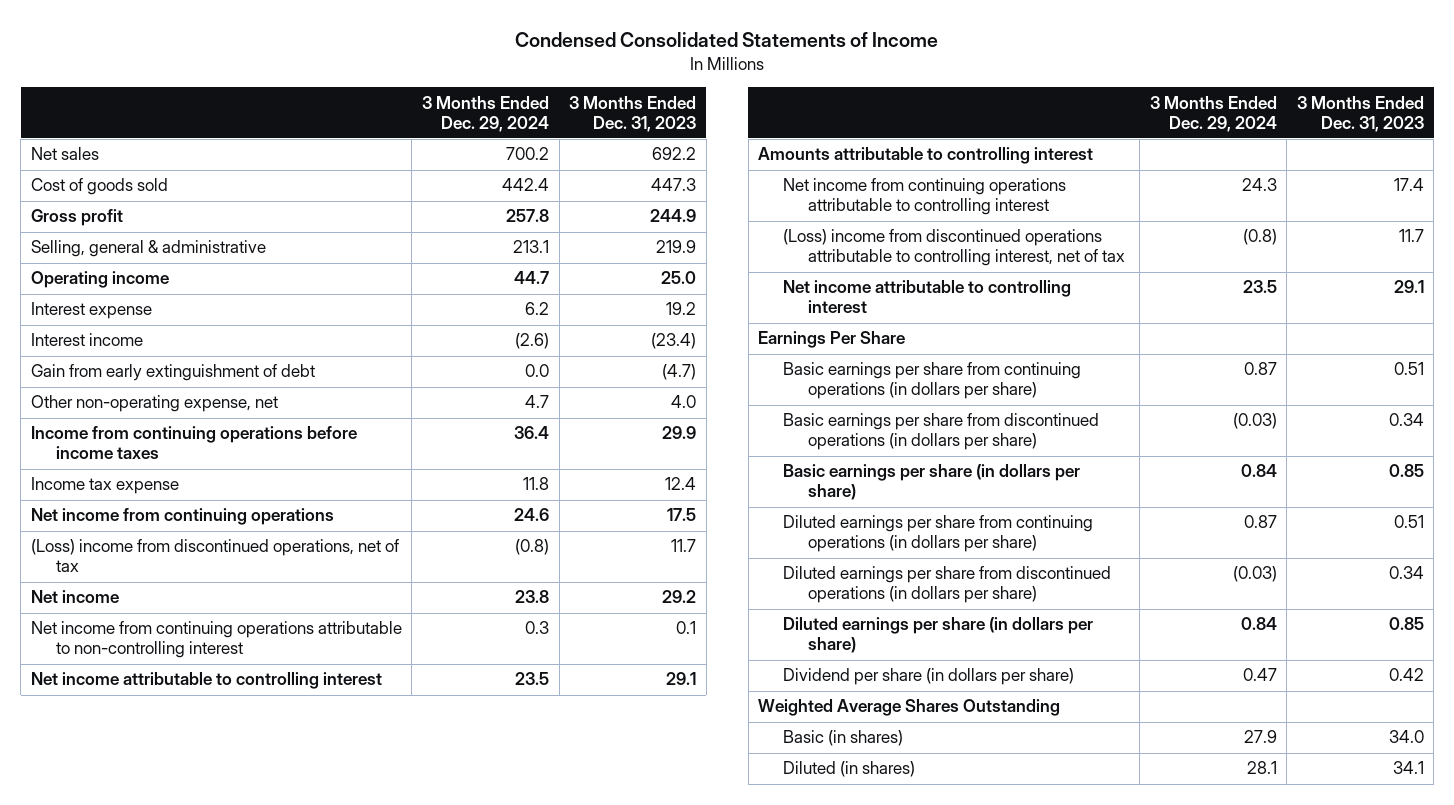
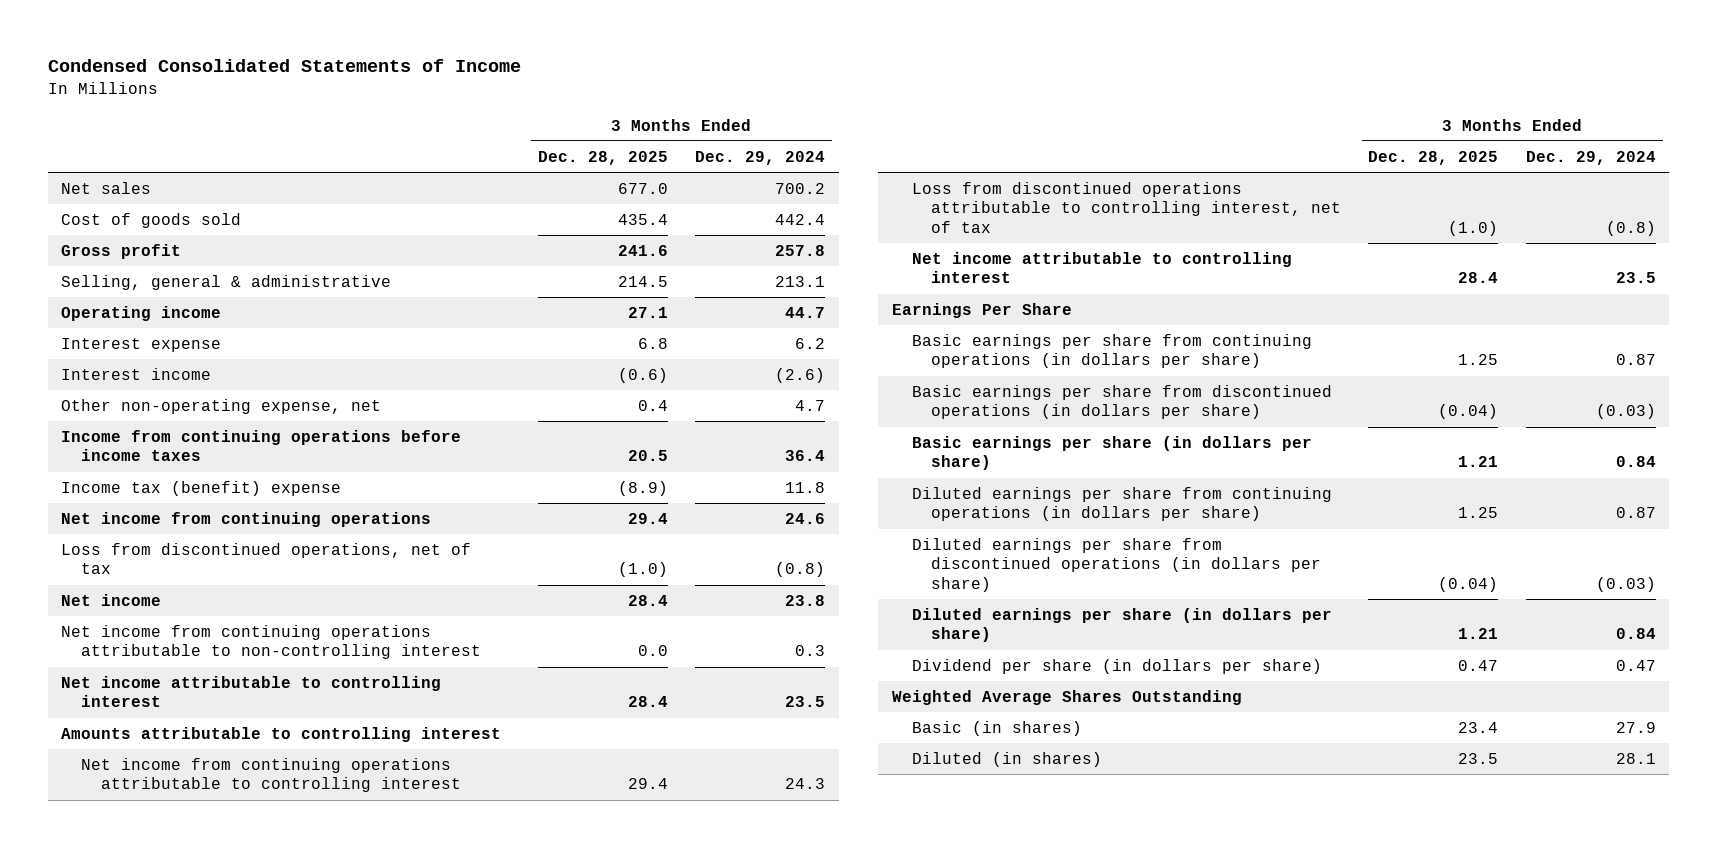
[569,95,697,132] 3 Months Ended Dec. 31, 2023 -> none
none -> [537,150,668,165] Dec. 28, 2025
[30,364,315,382] Gain from early extinguishment of debt -> none
[30,477,179,495] Income tax expense -> [61,480,342,496] Income tax (benefit) expense
[30,539,399,573] (Loss) income from discontinued operations, net of tax -> [61,542,472,575] Loss from discontinued operations, net of tax
[783,229,1126,267] (Loss) income from discontinued operations attributable to controlling interest, net of tax -> [911,181,1342,233] Loss from discontinued operations attributable to controlling interest, net of tax

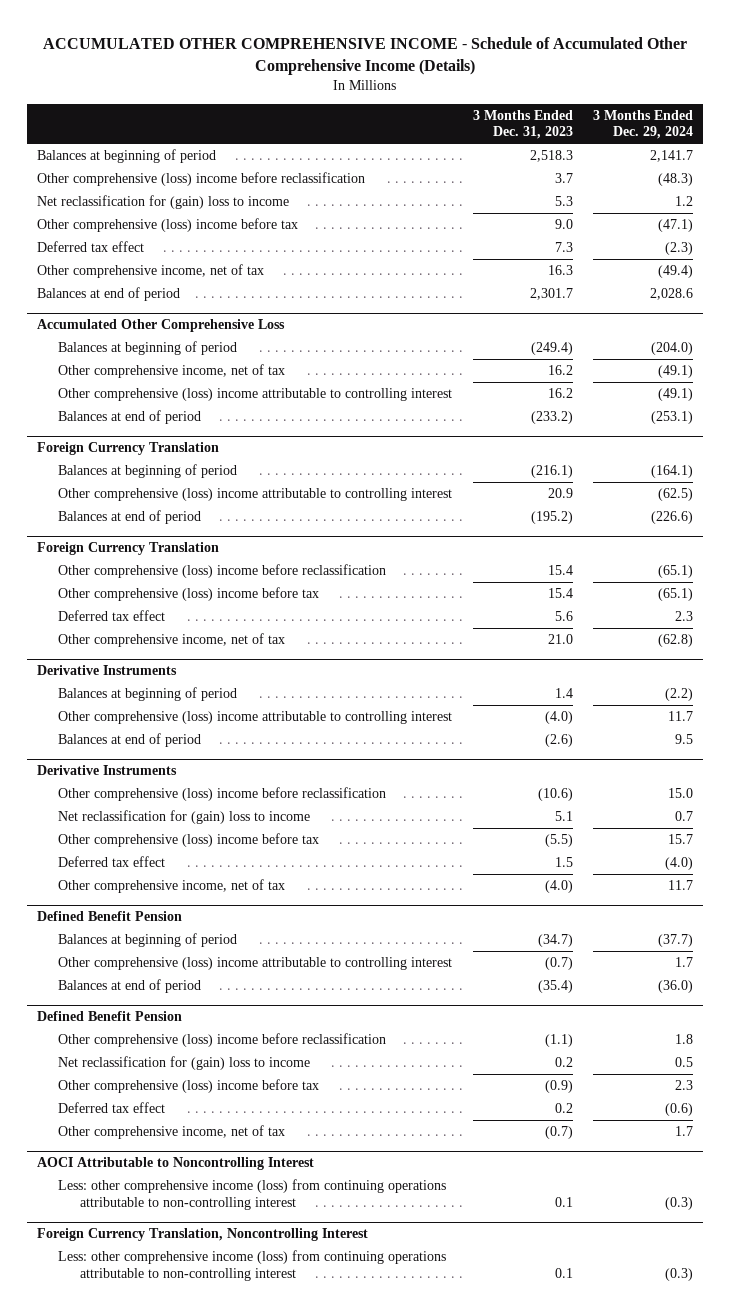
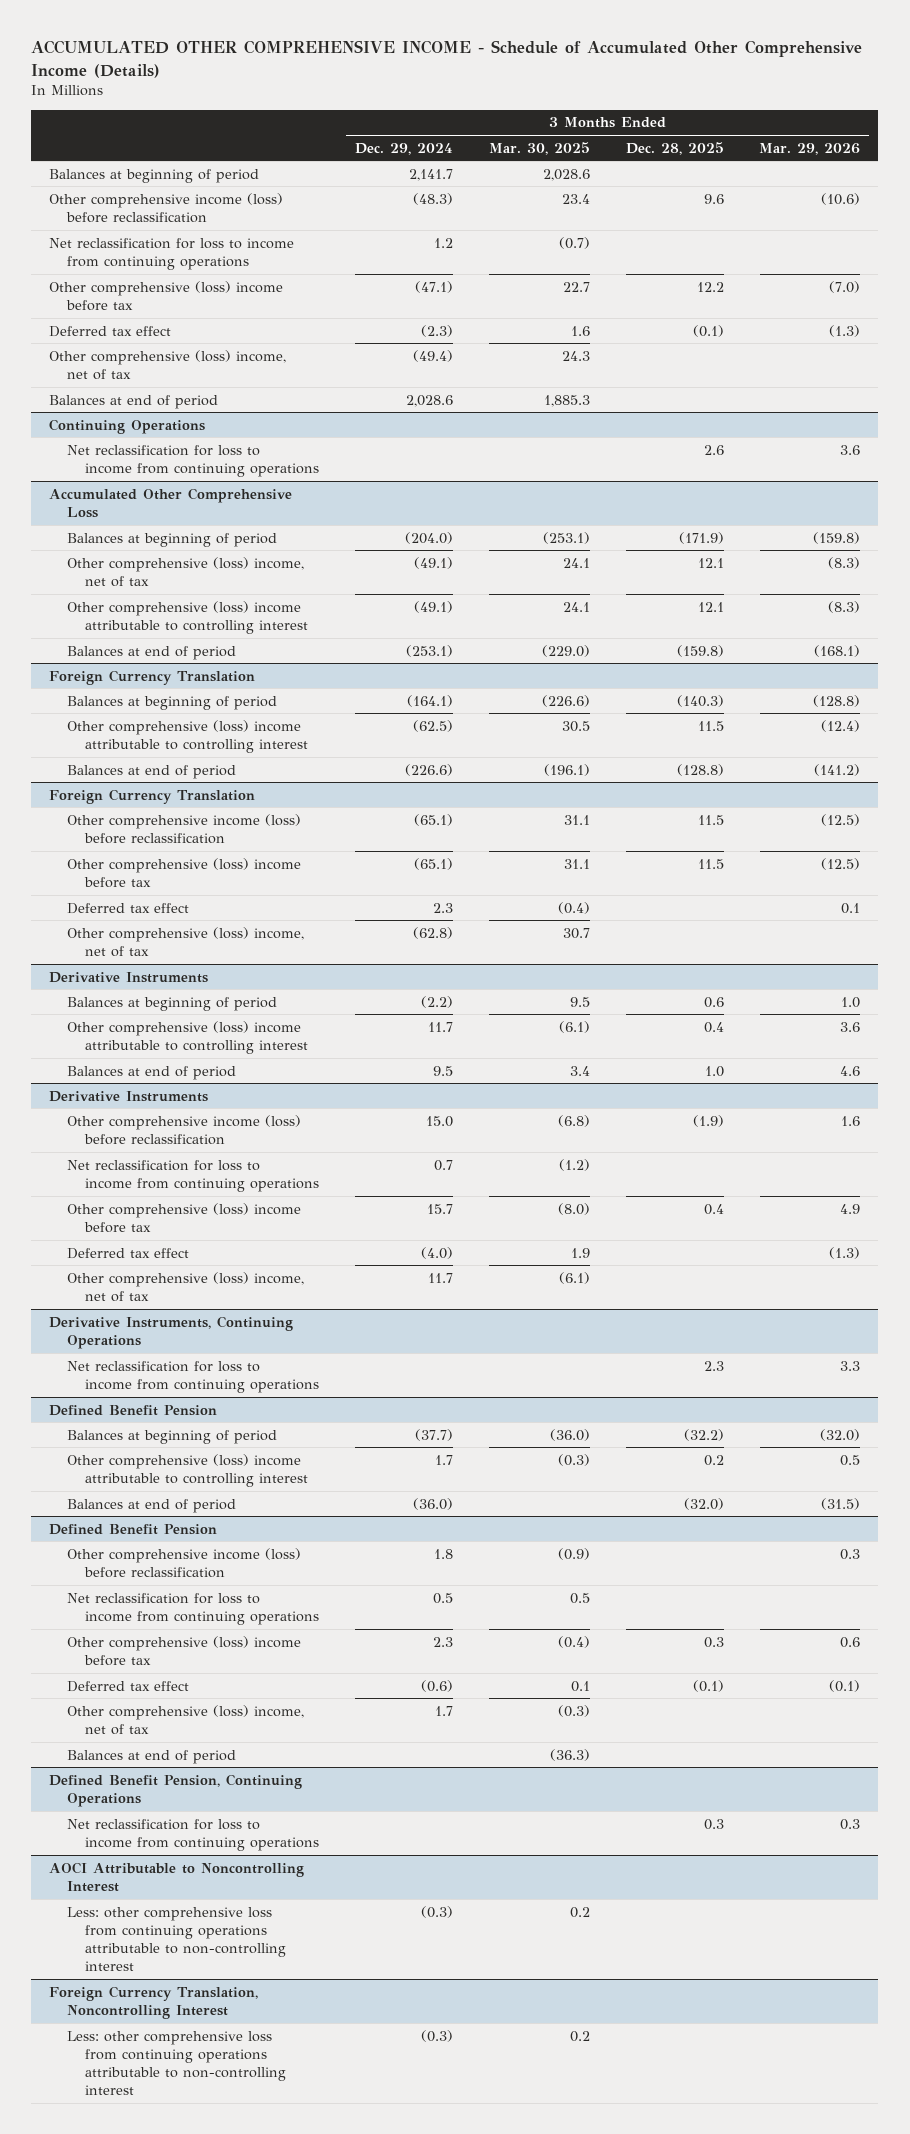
[472,109,573,140] 3 Months Ended Dec. 31, 2023 -> none
none -> [488,141,590,155] Mar. 30, 2025
none -> [625,141,724,155] Dec. 28, 2025
none -> [759,142,861,155] Mar. 29, 2026
[37,172,366,187] Other comprehensive (loss) income before reclassification -> [49,192,284,223] Other comprehensive income (loss) before reclassification
[37,195,290,210] Net reclassification for (gain) loss to income -> [49,237,295,270] Net reclassification for loss to income from continuing operations
[37,264,265,279] Other comprehensive income, net of tax -> [49,349,287,380] Other comprehensive (loss) income, net of tax
none -> [49,418,206,434] Continuing Operations
none -> [67,444,319,477] Net reclassification for loss to income from continuing operations
[58,364,286,379] Other comprehensive income, net of tax -> [67,556,305,587] Other comprehensive (loss) income, net of tax
[58,564,387,579] Other comprehensive (loss) income before reclassification -> [67,813,302,844] Other comprehensive income (loss) before reclassification
[58,633,286,648] Other comprehensive income, net of tax -> [67,926,305,957] Other comprehensive (loss) income, net of tax
[58,787,387,802] Other comprehensive (loss) income before reclassification -> [67,1114,302,1145] Other comprehensive income (loss) before reclassification
[58,810,311,825] Net reclassification for (gain) loss to income -> [67,1159,319,1192] Net reclassification for loss to income from continuing operations
[58,879,286,894] Other comprehensive income, net of tax -> [67,1271,305,1302] Other comprehensive (loss) income, net of tax
none -> [49,1315,294,1349] Derivative Instruments, Continuing Operations
none -> [67,1360,319,1393] Net reclassification for loss to income from continuing operations
[58,1033,387,1048] Other comprehensive (loss) income before reclassification -> [67,1547,302,1578] Other comprehensive income (loss) before reclassification
[58,1056,311,1071] Net reclassification for (gain) loss to income -> [67,1592,319,1625] Net reclassification for loss to income from continuing operations
[58,1125,286,1140] Other comprehensive income, net of tax -> [67,1704,305,1735] Other comprehensive (loss) income, net of tax
none -> [67,1749,237,1764] Balances at end of period
none -> [49,1773,303,1807] Defined Benefit Pension, Continuing Operations
none -> [67,1818,319,1851] Net reclassification for loss to income from continuing operations
[58,1179,447,1210] Less: other comprehensive income (loss) from continuing operations attributable to non-controlling interest -> [67,1906,286,1972] Less: other comprehensive loss from continuing operations attributable to non-controlling interest
[58,1250,447,1281] Less: other comprehensive income (loss) from continuing operations attributable to non-controlling interest -> [67,2030,286,2096] Less: other comprehensive loss from continuing operations attributable to non-controlling interest

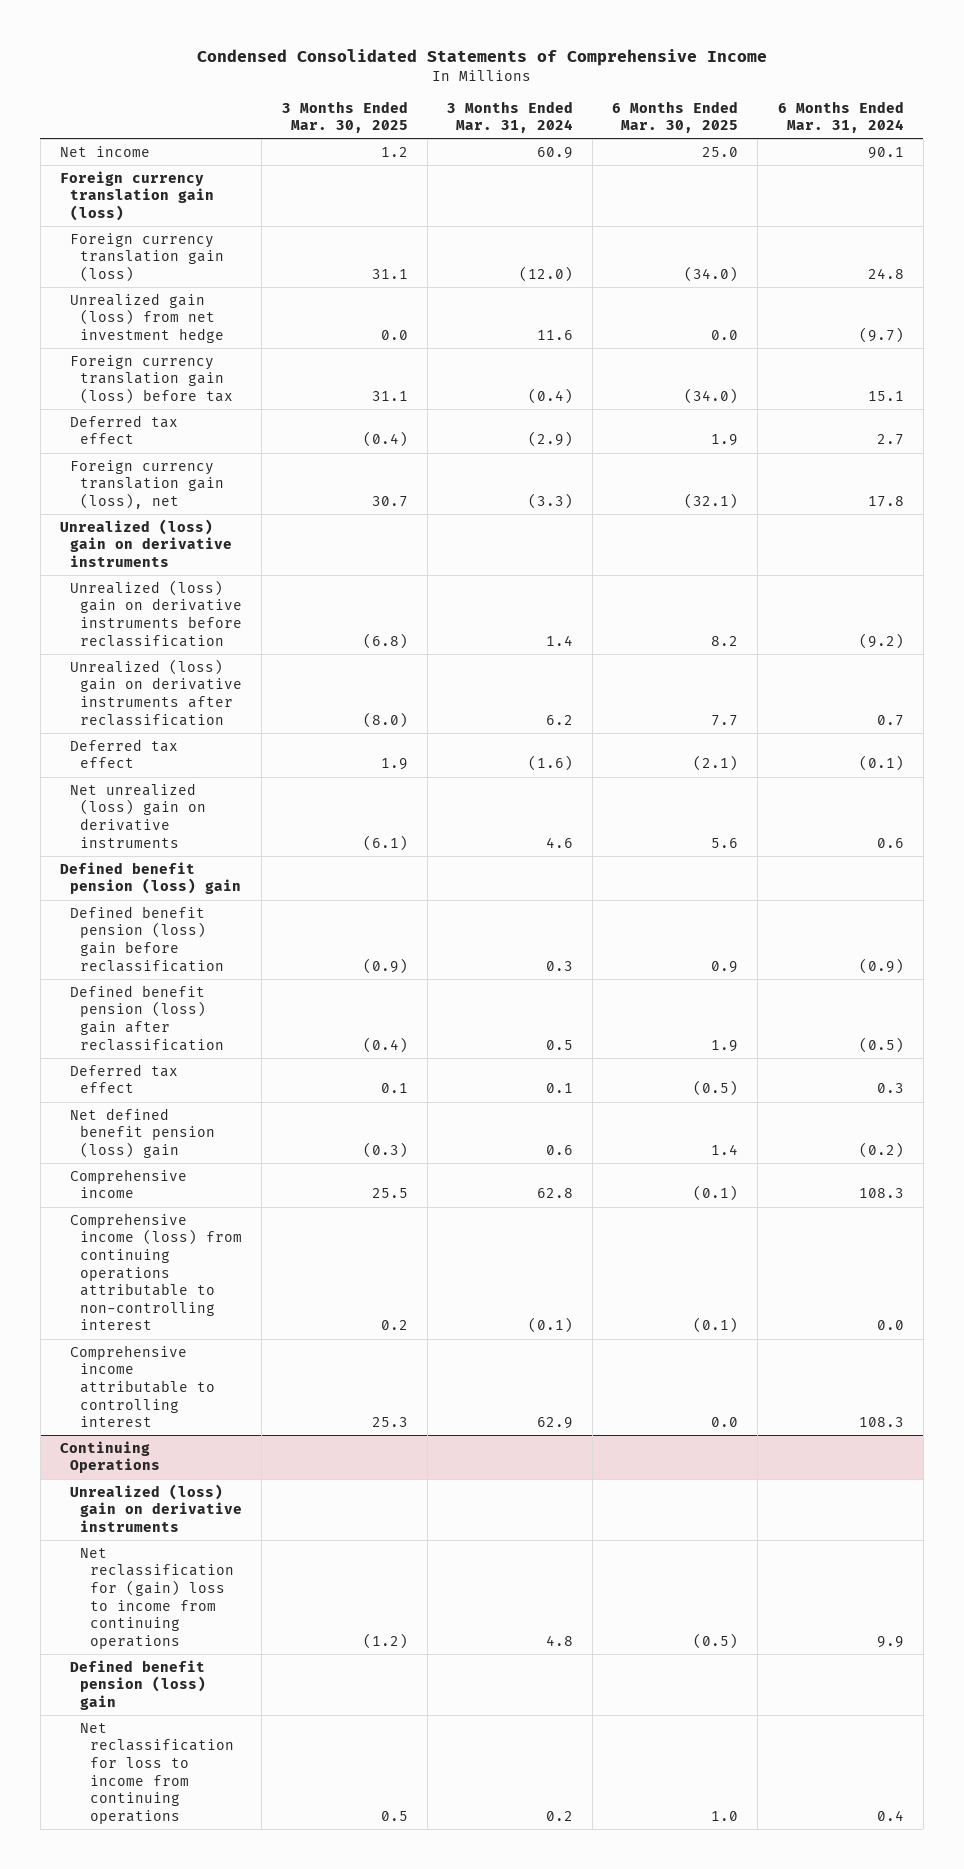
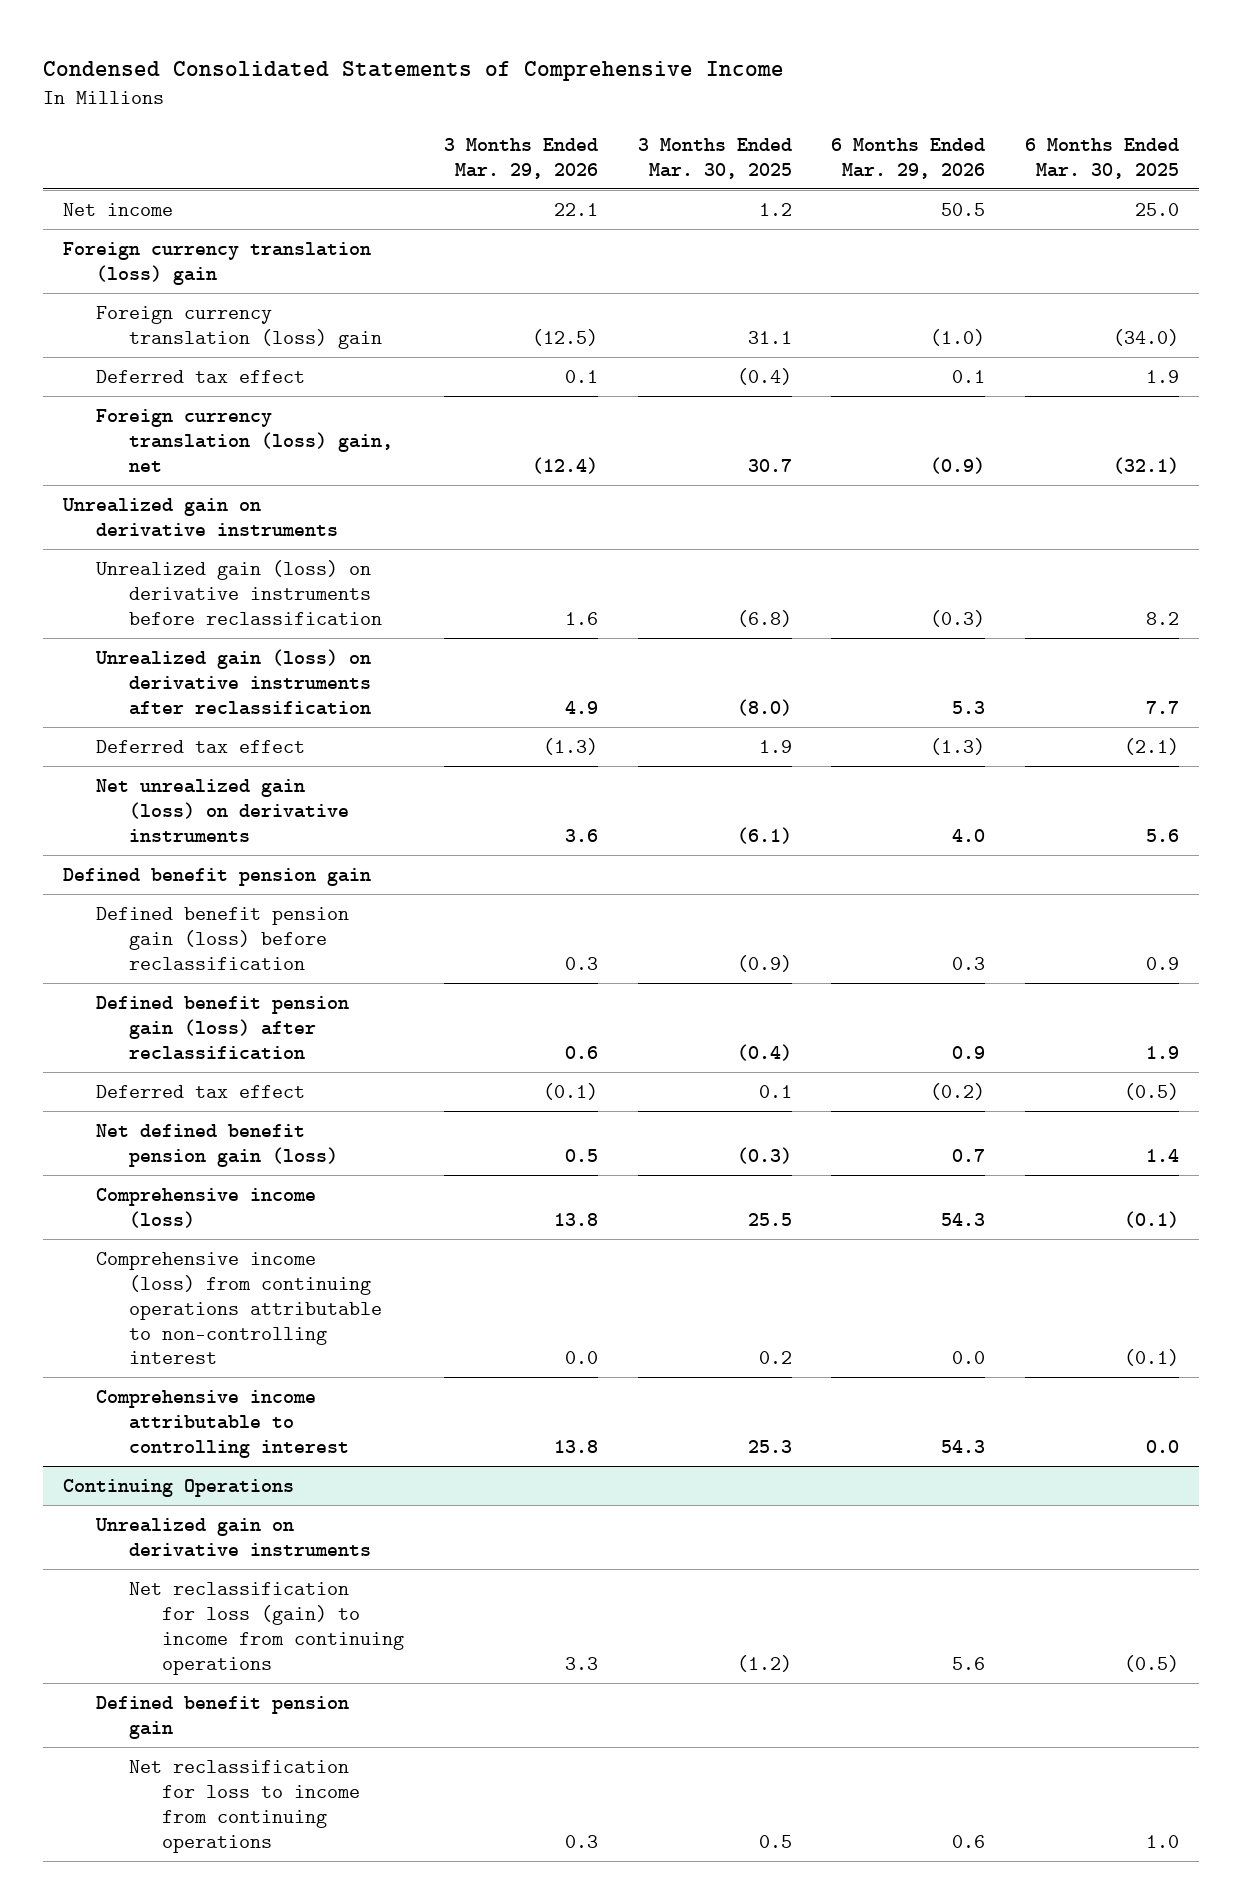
[446,100,573,134] 3 Months Ended Mar. 31, 2024 -> none
[777,100,904,134] 6 Months Ended Mar. 31, 2024 -> none
none -> [443,137,598,179] 3 Months Ended Mar. 29, 2026
none -> [831,137,986,179] 6 Months Ended Mar. 29, 2026
[70,292,225,344] Unrealized gain (loss) from net investment hedge -> none
[70,354,234,405] Foreign currency translation gain (loss) before tax -> none
[60,170,215,222] Foreign currency translation gain (loss) -> [62,241,371,285] Foreign currency translation (loss) gain
[70,232,225,283] Foreign currency translation gain (loss) -> [95,305,382,349] Foreign currency translation (loss) gain
[70,459,225,510] Foreign currency translation gain (loss), net -> [95,408,393,472] Foreign currency translation (loss) gain, net
[60,518,233,568] Unrealized (loss) gain on derivative instruments -> [61,497,338,537] Unrealized gain on derivative instruments
[70,579,243,647] Unrealized (loss) gain on derivative instruments before reclassification -> [95,559,382,625] Unrealized gain (loss) on derivative instruments before reclassification
[70,658,243,726] Unrealized (loss) gain on derivative instruments after reclassification -> [94,648,371,715] Unrealized gain (loss) on derivative instruments after reclassification
[70,782,207,848] Net unrealized (loss) gain on derivative instruments -> [95,778,349,842] Net unrealized gain (loss) on derivative instruments
[60,861,242,895] Defined benefit pension (loss) gain -> [62,867,371,886] Defined benefit pension gain
[70,905,225,972] Defined benefit pension (loss) gain before reclassification -> [95,906,349,970] Defined benefit pension gain (loss) before reclassification
[70,984,225,1051] Defined benefit pension (loss) gain after reclassification -> [95,995,349,1060] Defined benefit pension gain (loss) after reclassification
[70,1107,216,1159] Net defined benefit pension (loss) gain -> [95,1123,338,1167] Net defined benefit pension gain (loss)
[70,1168,188,1199] Comprehensive income -> [95,1187,316,1228] Comprehensive income (loss)
[70,1483,243,1533] Unrealized (loss) gain on derivative instruments -> [94,1517,371,1557] Unrealized gain on derivative instruments
[80,1547,235,1649] Net reclassification for (gain) loss to income from continuing operations -> [128,1581,404,1675] Net reclassification for loss (gain) to income from continuing operations
[70,1659,207,1711] Defined benefit pension (loss) gain -> [95,1695,349,1739] Defined benefit pension gain

